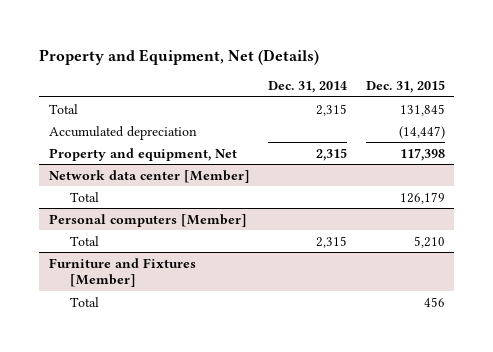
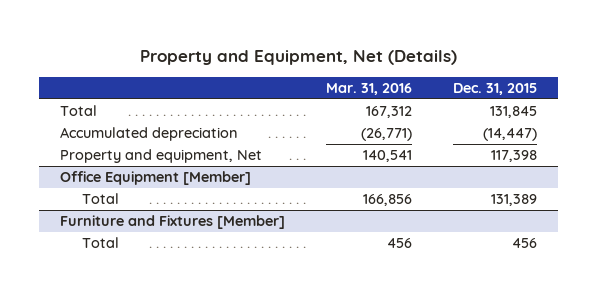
[268,81,348,94] Dec. 31, 2014 -> none
none -> [326,83,413,96] Mar. 31, 2016
[48,169,250,183] Network data center [Member] -> none
[48,213,247,227] Personal computers [Member] -> none
[70,235,100,246] Total -> none
none -> [59,171,251,186] Office Equipment [Member]
[399,191,445,204] 126,179 -> [491,194,538,207] 131,389

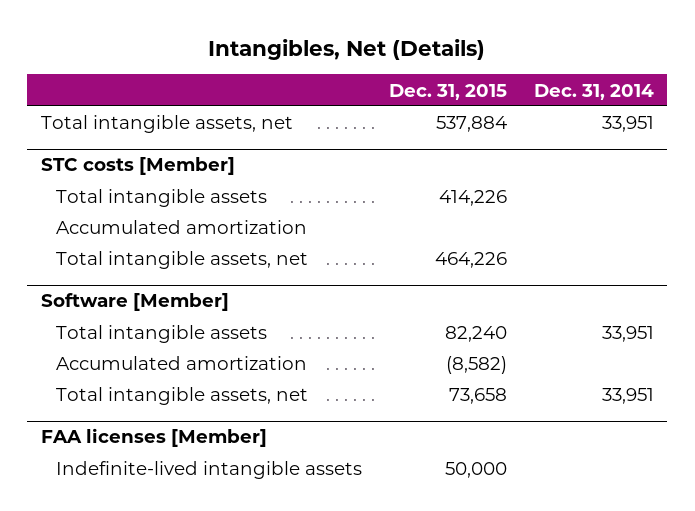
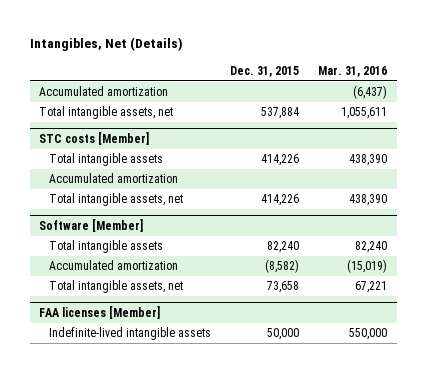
[533,83,654,100] Dec. 31, 2014 -> none
none -> [318,65,388,77] Mar. 31, 2016
none -> [39,86,169,97] Accumulated amortization
[434,252,507,269] 464,226 -> [261,194,300,207] 414,226

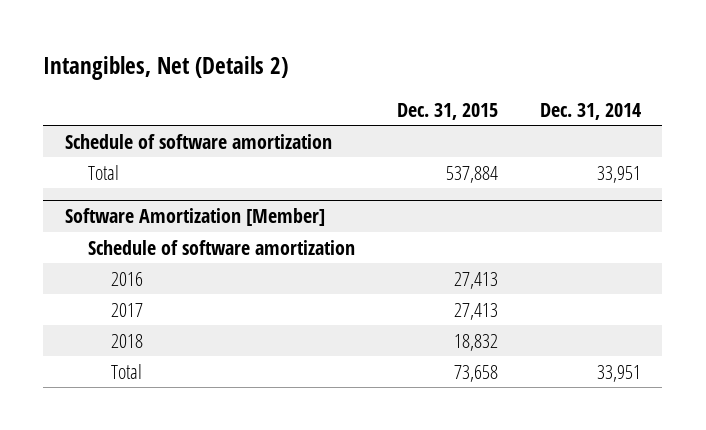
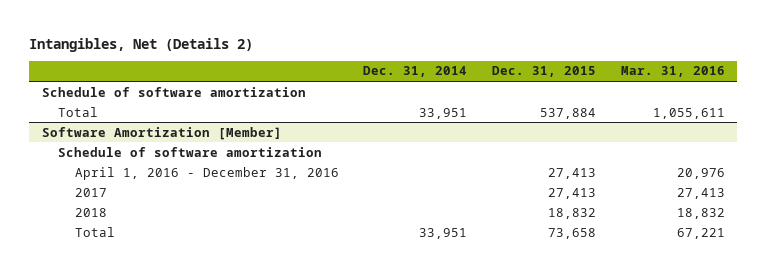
none -> [620,66,725,78] Mar. 31, 2016
[110,271,143,286] 2016 -> [74,166,339,180] April 1, 2016 - December 31, 2016

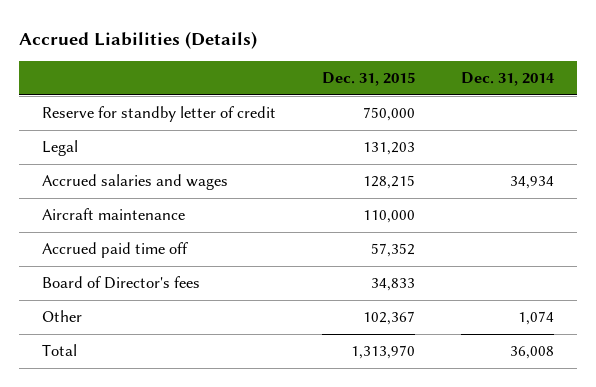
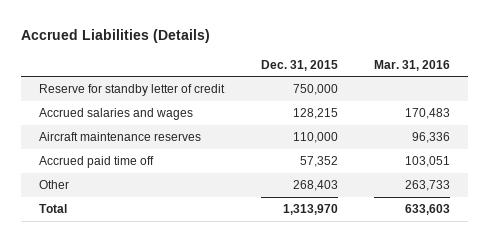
[460,72,555,87] Dec. 31, 2014 -> none
none -> [373,59,450,71] Mar. 31, 2016
[42,140,79,157] Legal -> none
[42,208,186,221] Aircraft maintenance -> [39,132,202,142] Aircraft maintenance reserves
[42,276,201,290] Board of Director's fees -> none
[362,311,415,326] 102,367 -> [292,180,338,192] 268,403

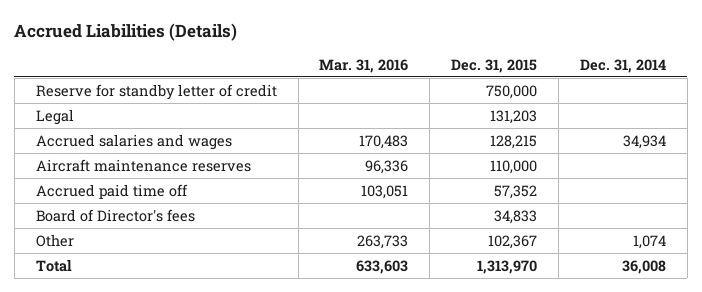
none -> [579,58,666,73] Dec. 31, 2014
none -> [35,108,74,125] Legal
none -> [35,208,195,222] Board of Director's fees
[292,180,338,192] 268,403 -> [488,234,538,249] 102,367

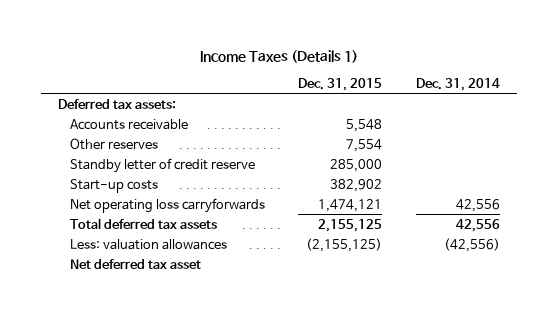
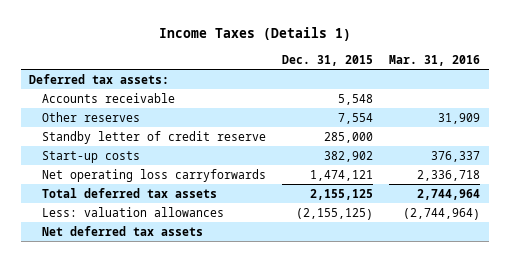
[415,77,500,91] Dec. 31, 2014 -> none
none -> [389,54,481,66] Mar. 31, 2016
[69,258,201,269] Net deferred tax asset -> [41,225,203,236] Net deferred tax assets

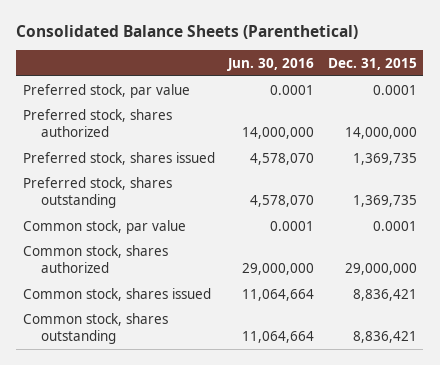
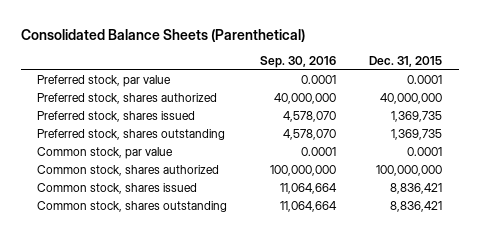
[227,57,315,71] Jun. 30, 2016 -> none
none -> [260,56,337,69] Sep. 30, 2016
[344,126,417,139] 14,000,000 -> [380,93,443,105] 40,000,000
[344,262,417,275] 29,000,000 -> [376,165,443,177] 100,000,000

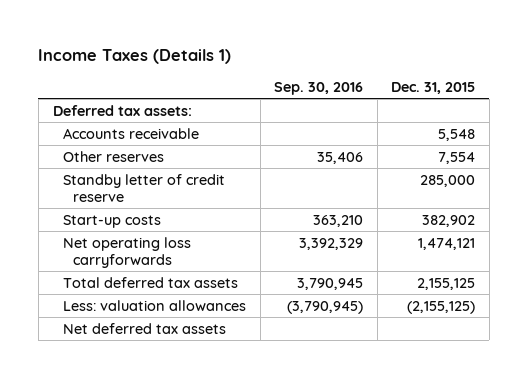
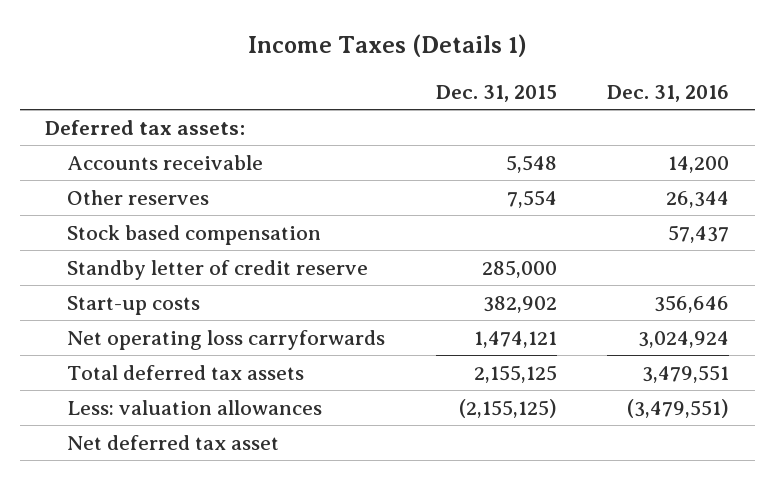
[274,81,364,95] Sep. 30, 2016 -> none
none -> [607,84,730,102] Dec. 31, 2016
none -> [67,224,322,245] Stock based compensation
[62,322,226,334] Net deferred tax assets -> [67,434,280,450] Net deferred tax asset

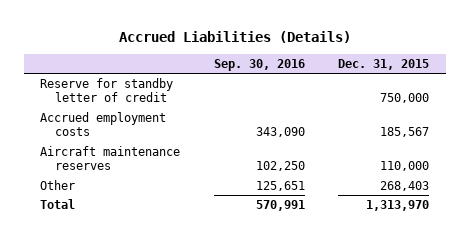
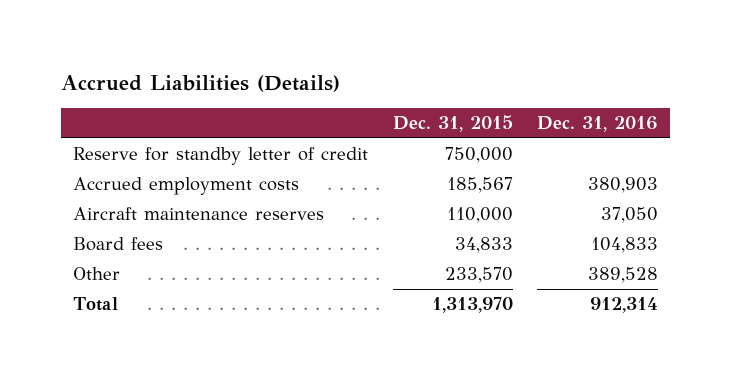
[213,58,305,71] Sep. 30, 2016 -> none
none -> [536,116,658,133] Dec. 31, 2016
none -> [73,237,164,252] Board fees
[379,181,429,192] 268,403 -> [444,267,513,284] 233,570

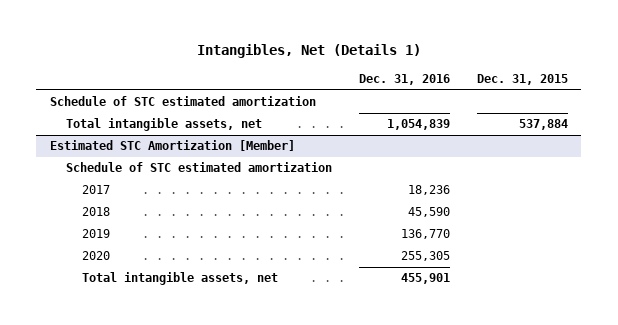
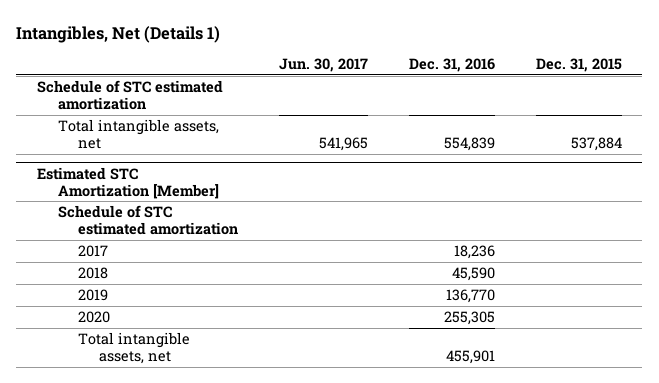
none -> [278,58,368,73] Jun. 30, 2017
[386,119,450,131] 1,054,839 -> [443,137,495,152] 554,839

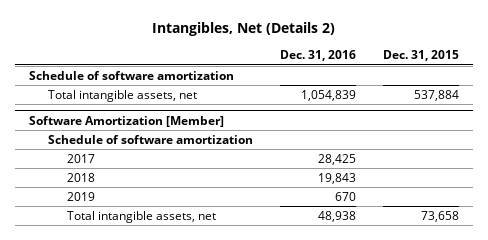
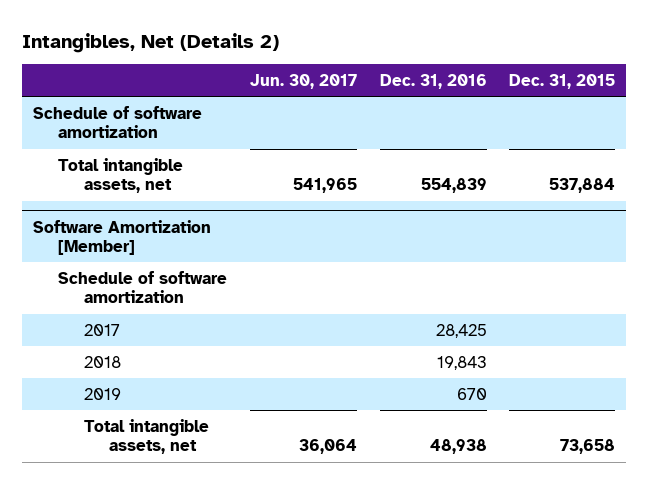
none -> [249,74,357,90] Jun. 30, 2017
[300,89,356,101] 1,054,839 -> [420,178,487,194] 554,839

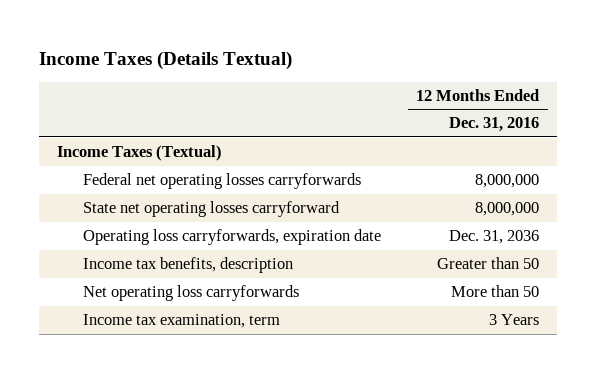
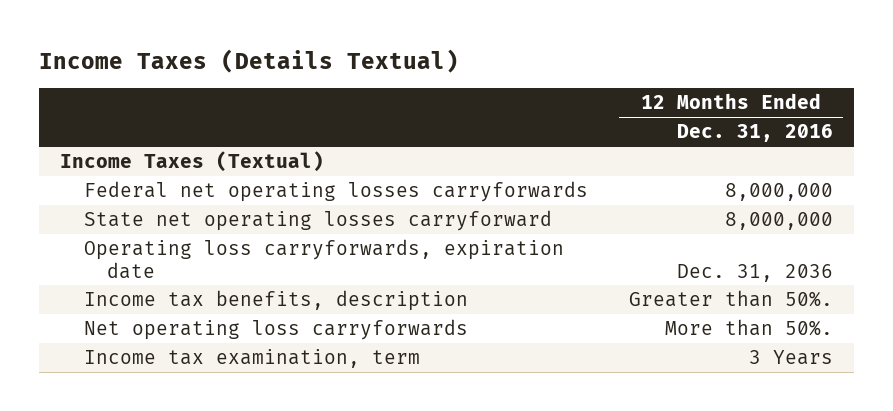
[437,257,540,270] Greater than 50 -> [629,290,834,308] Greater than 50%.
[451,285,540,298] More than 50 -> [665,319,834,337] More than 50%.

